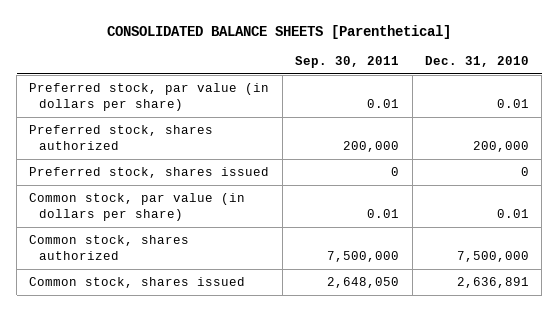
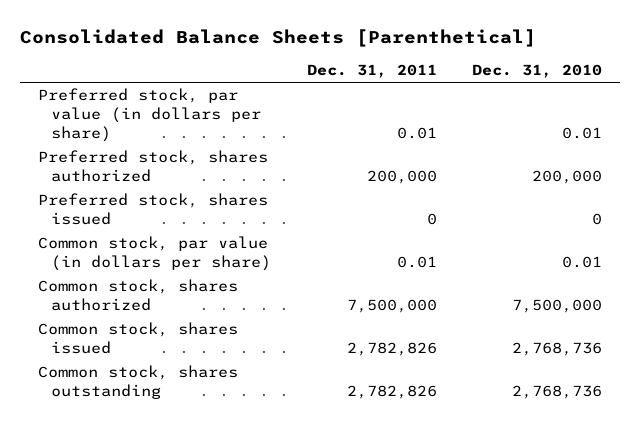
[107,24,452,39] CONSOLIDATED BALANCE SHEETS [Parenthetical] -> [20,29,537,48] Consolidated Balance Sheets [Parenthetical]
[295,56,400,69] Sep. 30, 2011 -> none
none -> [306,64,437,79] Dec. 31, 2011
[457,276,530,288] 2,636,891 -> [511,342,602,357] 2,768,736
none -> [38,365,239,400] Common stock, shares outstanding

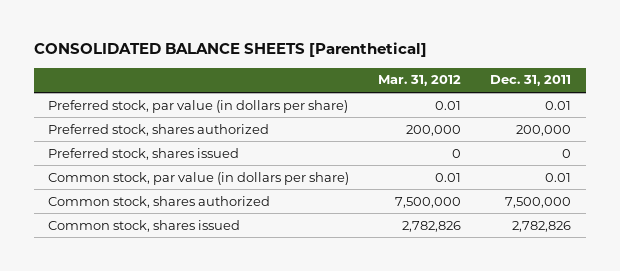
[20,29,537,48] Consolidated Balance Sheets [Parenthetical] -> [33,42,427,58] CONSOLIDATED BALANCE SHEETS [Parenthetical]
[471,64,602,79] Dec. 31, 2010 -> none
none -> [378,75,462,87] Mar. 31, 2012
[38,365,239,400] Common stock, shares outstanding -> none

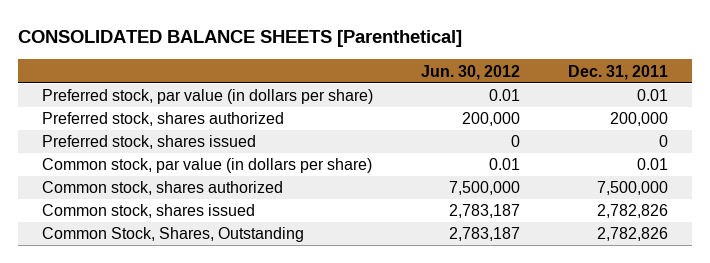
[378,75,462,87] Mar. 31, 2012 -> none
none -> [421,64,521,80] Jun. 30, 2012
none -> [42,227,305,243] Common Stock, Shares, Outstanding

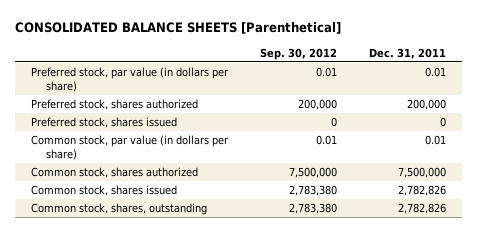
[421,64,521,80] Jun. 30, 2012 -> none
none -> [259,47,337,60] Sep. 30, 2012
[42,227,305,243] Common Stock, Shares, Outstanding -> [30,203,207,216] Common stock, shares, outstanding

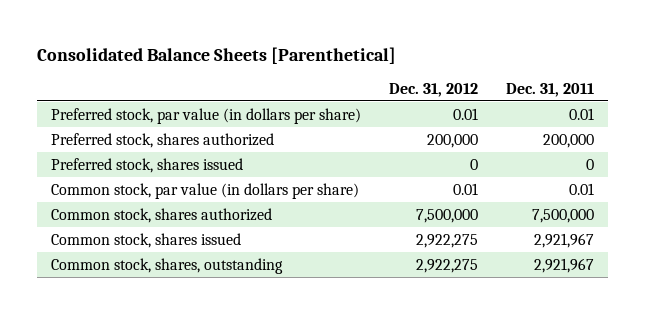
[14,22,341,35] CONSOLIDATED BALANCE SHEETS [Parenthetical] -> [36,46,396,64] Consolidated Balance Sheets [Parenthetical]
[259,47,337,60] Sep. 30, 2012 -> none
none -> [389,82,479,97] Dec. 31, 2012
[397,185,446,197] 2,782,826 -> [534,232,595,248] 2,921,967
[397,203,446,215] 2,782,826 -> [534,257,595,273] 2,921,967

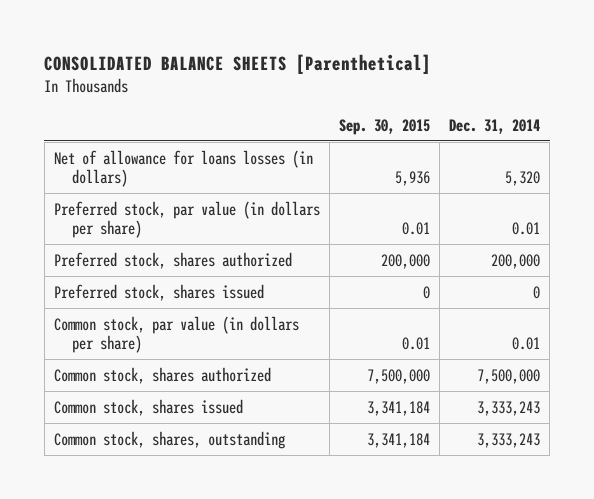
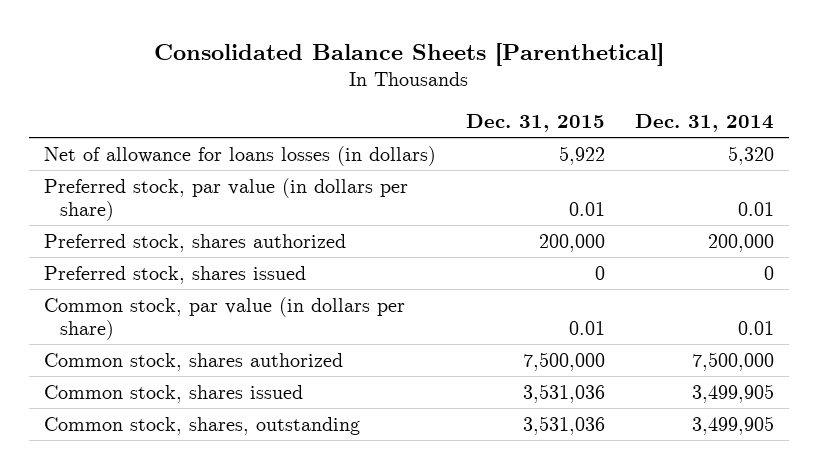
[44,54,432,75] CONSOLIDATED BALANCE SHEETS [Parenthetical] -> [154,42,665,66] Consolidated Balance Sheets [Parenthetical]
[338,118,430,135] Sep. 30, 2015 -> none
none -> [466,114,606,133] Dec. 31, 2015
[476,400,540,416] 3,333,243 -> [692,383,775,403] 3,499,905
[476,432,540,448] 3,333,243 -> [692,415,775,435] 3,499,905

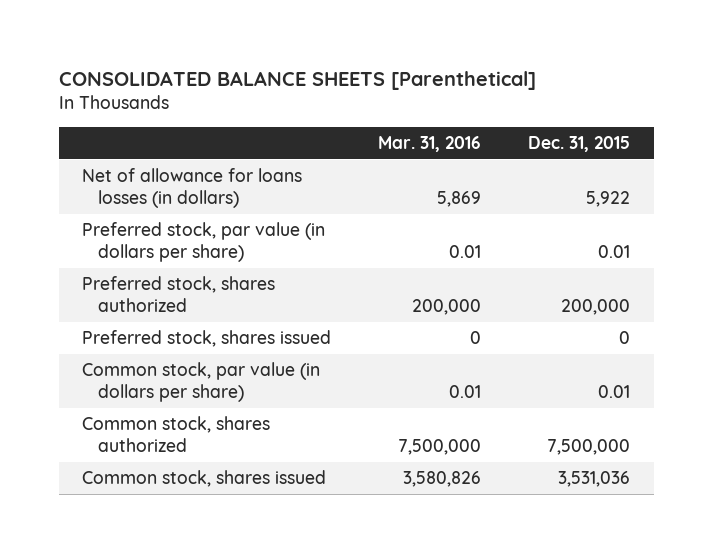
[154,42,665,66] Consolidated Balance Sheets [Parenthetical] -> [58,70,536,90] CONSOLIDATED BALANCE SHEETS [Parenthetical]
[635,114,775,133] Dec. 31, 2014 -> none
none -> [378,135,482,152] Mar. 31, 2016
[44,416,361,435] Common stock, shares, outstanding -> none

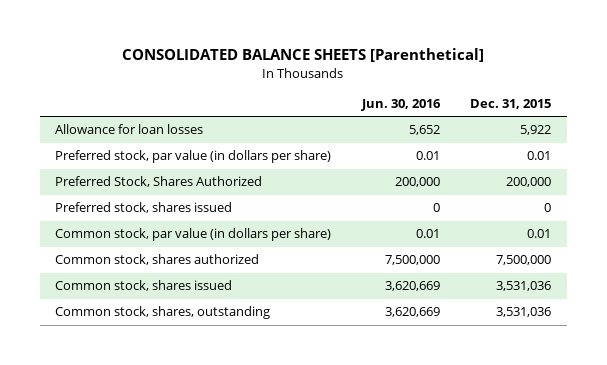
[378,135,482,152] Mar. 31, 2016 -> none
none -> [360,98,441,111] Jun. 30, 2016
[82,168,303,209] Net of allowance for loans losses (in dollars) -> [55,124,204,135] Allowance for loan losses
[82,276,276,313] Preferred stock, shares authorized -> [55,176,263,188] Preferred Stock, Shares Authorized
none -> [55,306,271,320] Common stock, shares, outstanding

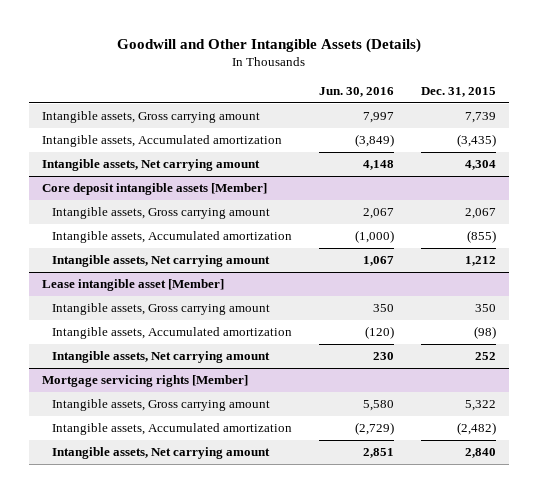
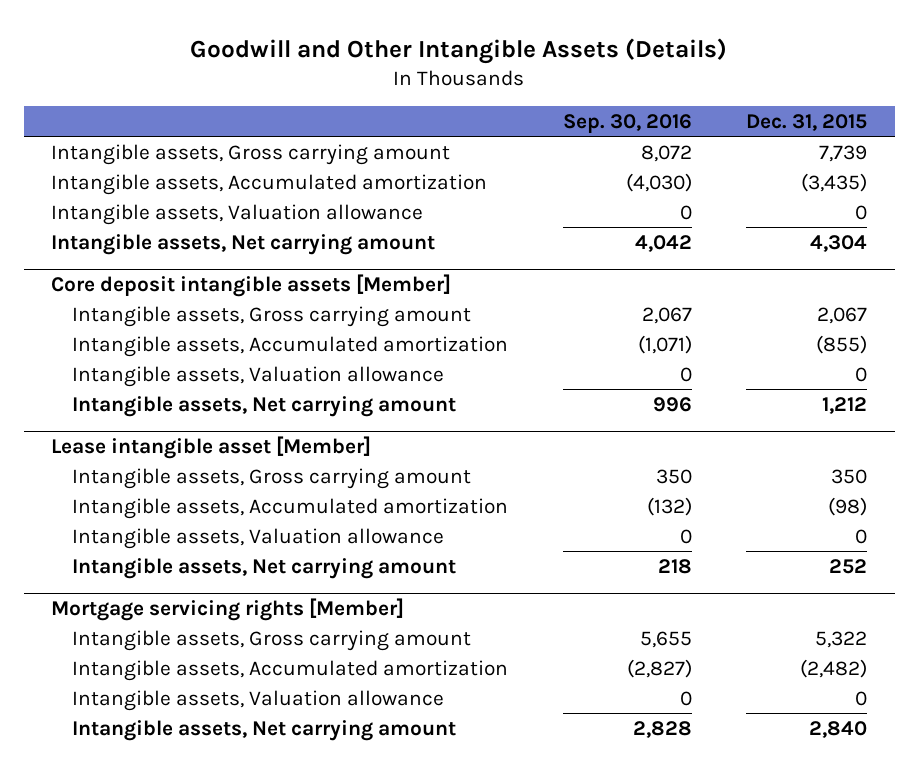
[318,86,394,97] Jun. 30, 2016 -> none
none -> [562,114,692,134] Sep. 30, 2016
none -> [51,203,424,225] Intangible assets, Valuation allowance
none -> [71,365,444,387] Intangible assets, Valuation allowance
none -> [71,527,444,549] Intangible assets, Valuation allowance
none -> [71,689,444,711] Intangible assets, Valuation allowance

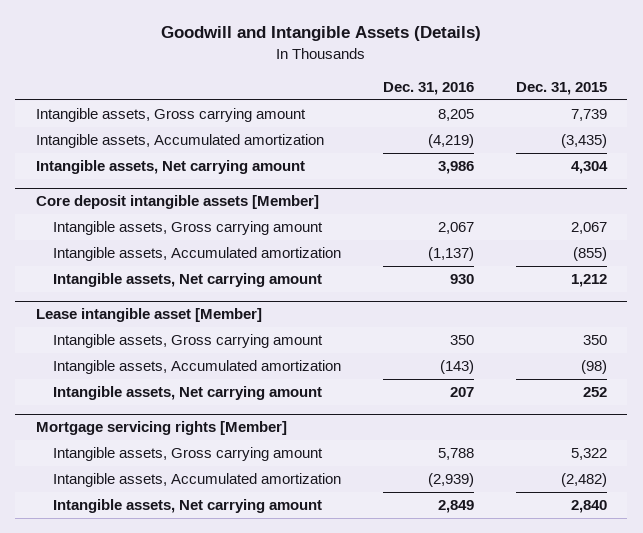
[190,37,728,64] Goodwill and Other Intangible Assets (Details) -> [161,26,482,42] Goodwill and Intangible Assets (Details)
[562,114,692,134] Sep. 30, 2016 -> none
none -> [382,81,474,95] Dec. 31, 2016
[51,203,424,225] Intangible assets, Valuation allowance -> none
[71,365,444,387] Intangible assets, Valuation allowance -> none
[71,527,444,549] Intangible assets, Valuation allowance -> none
[71,689,444,711] Intangible assets, Valuation allowance -> none

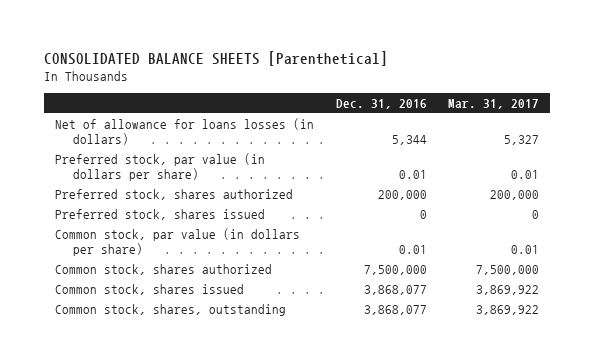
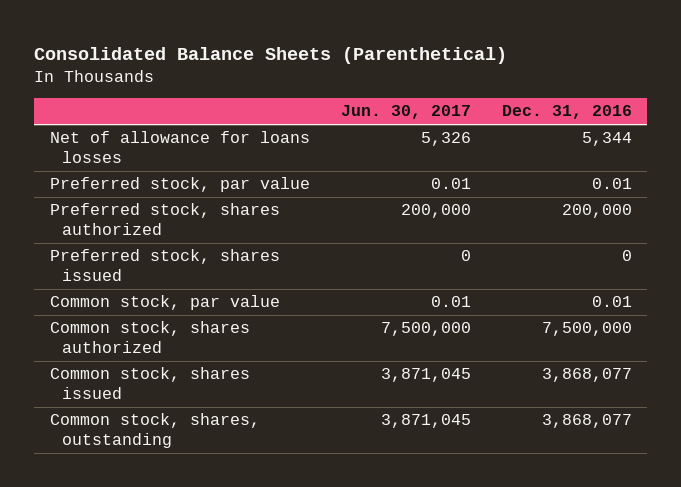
[43,51,388,67] CONSOLIDATED BALANCE SHEETS [Parenthetical] -> [34,46,508,64] Consolidated Balance Sheets (Parenthetical)
[448,98,540,109] Mar. 31, 2017 -> none
none -> [340,105,471,120] Jun. 30, 2017
[54,118,314,145] Net of allowance for loans losses (in dollars) -> [49,131,310,163] Net of allowance for loans losses
[54,153,265,181] Preferred stock, par value (in dollars per share) -> [49,177,310,193] Preferred stock, par value
[54,228,300,256] Common stock, par value (in dollars per share) -> [49,295,280,311] Common stock, par value

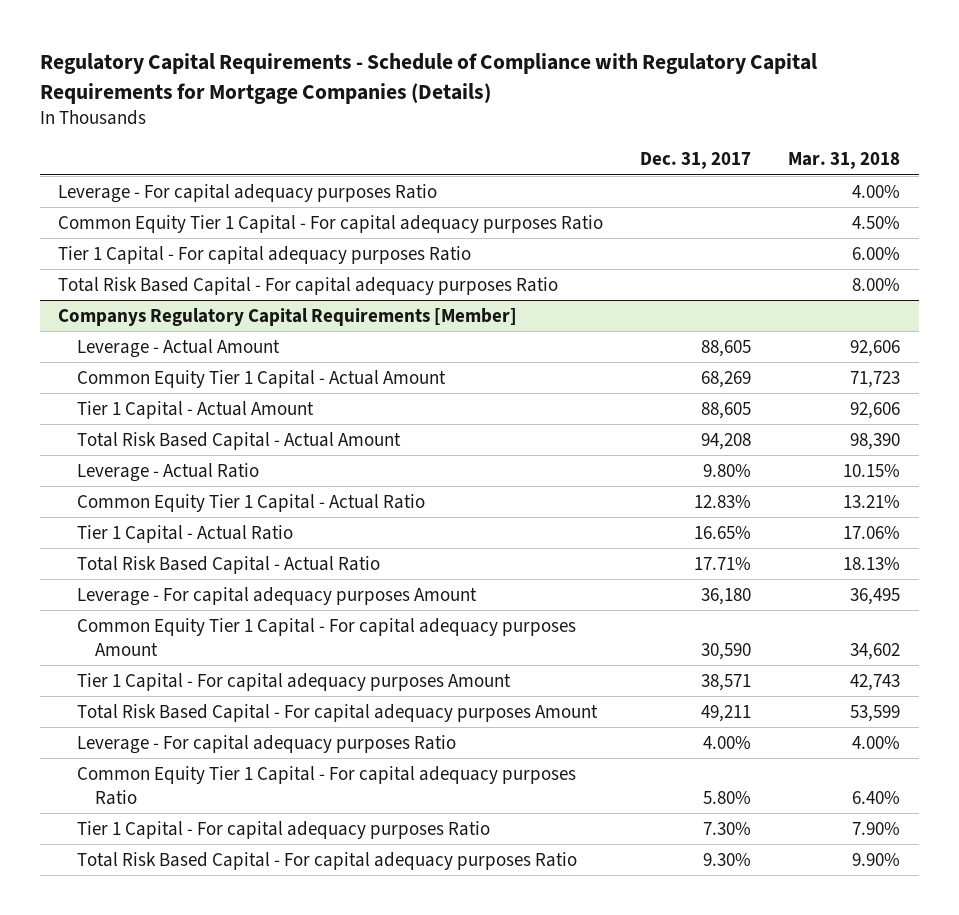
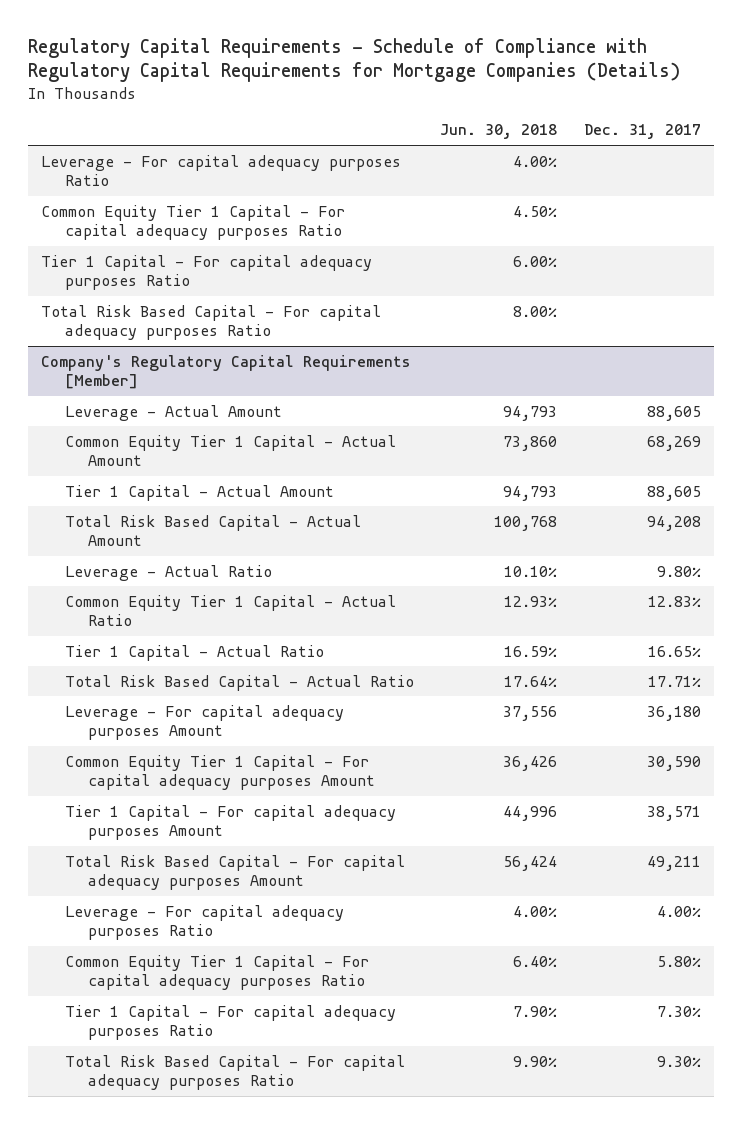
[788,152,901,170] Mar. 31, 2018 -> none
none -> [440,124,558,140] Jun. 30, 2018
[58,307,518,326] Companys Regulatory Capital Requirements [Member] -> [41,354,412,389] Company's Regulatory Capital Requirements [Member]

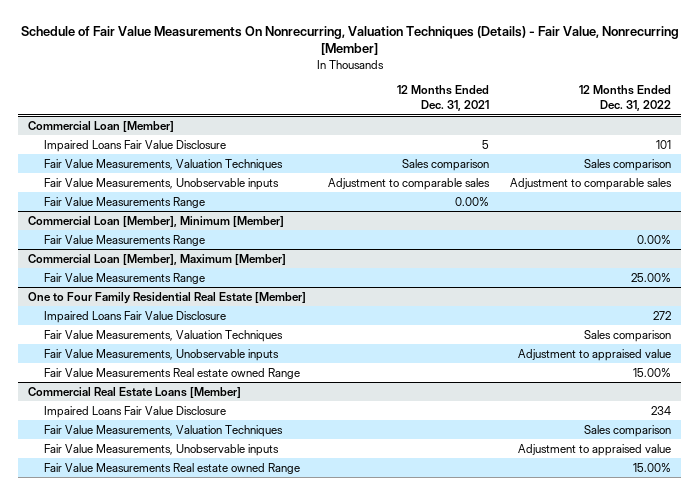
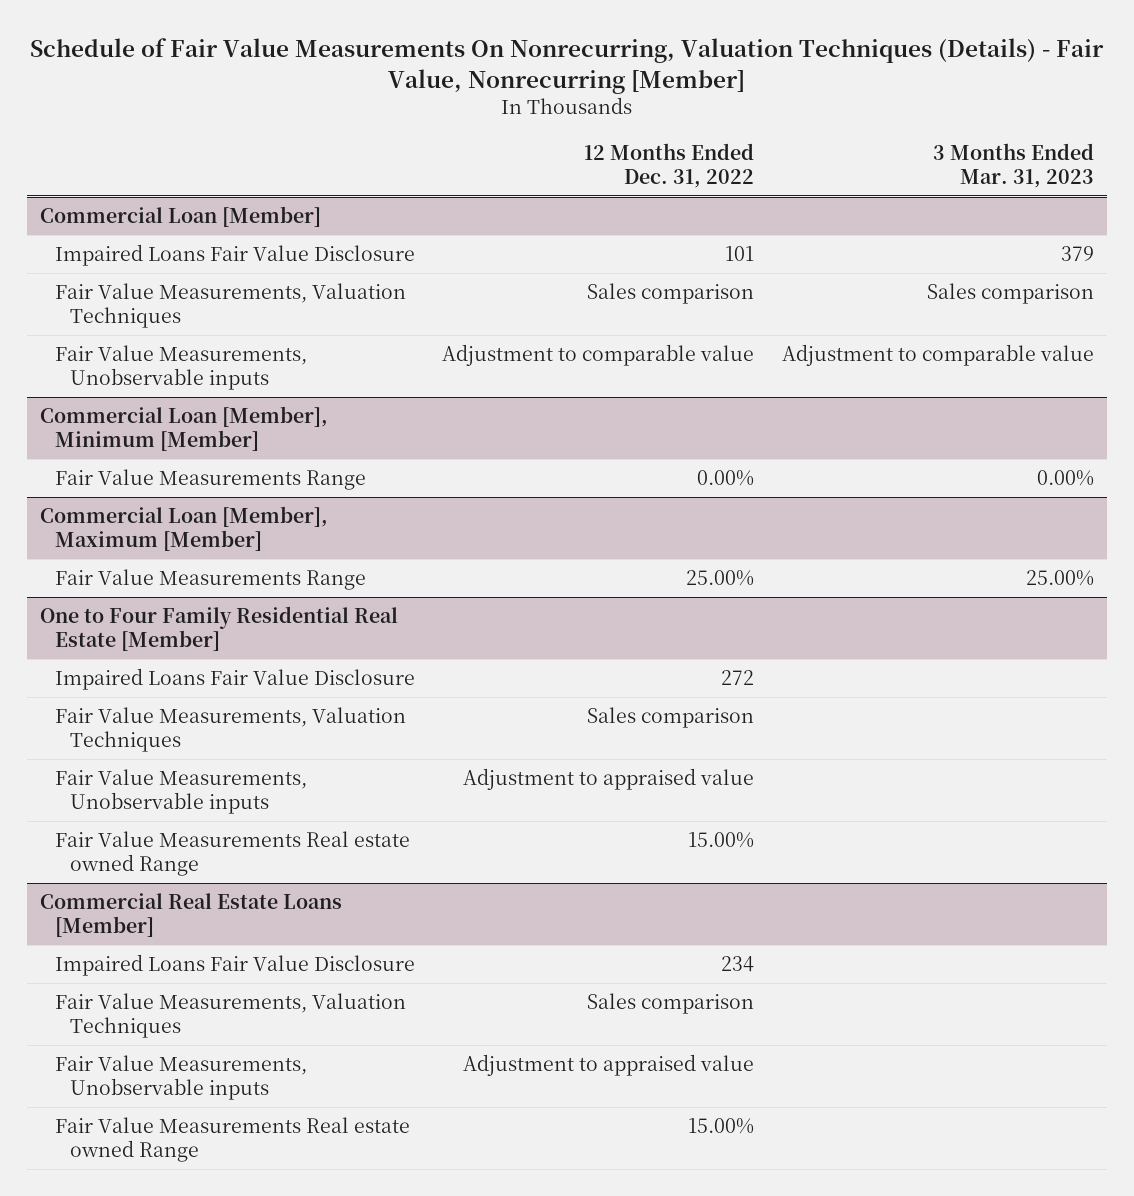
[396,85,489,112] 12 Months Ended Dec. 31, 2021 -> none
none -> [932,142,1094,188] 3 Months Ended Mar. 31, 2023
[43,196,205,208] Fair Value Measurements Range -> none
[509,177,672,190] Adjustment to comparable sales -> [442,344,755,367] Adjustment to comparable value

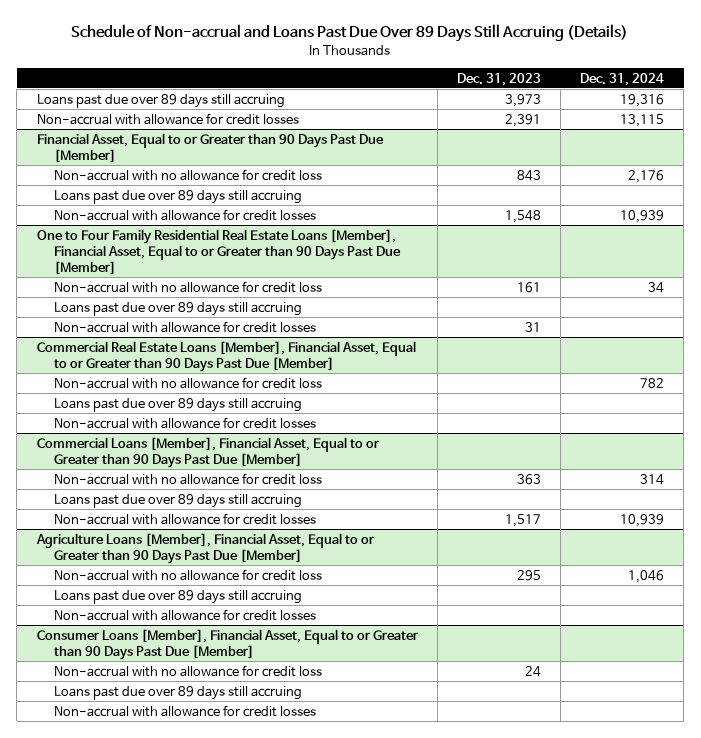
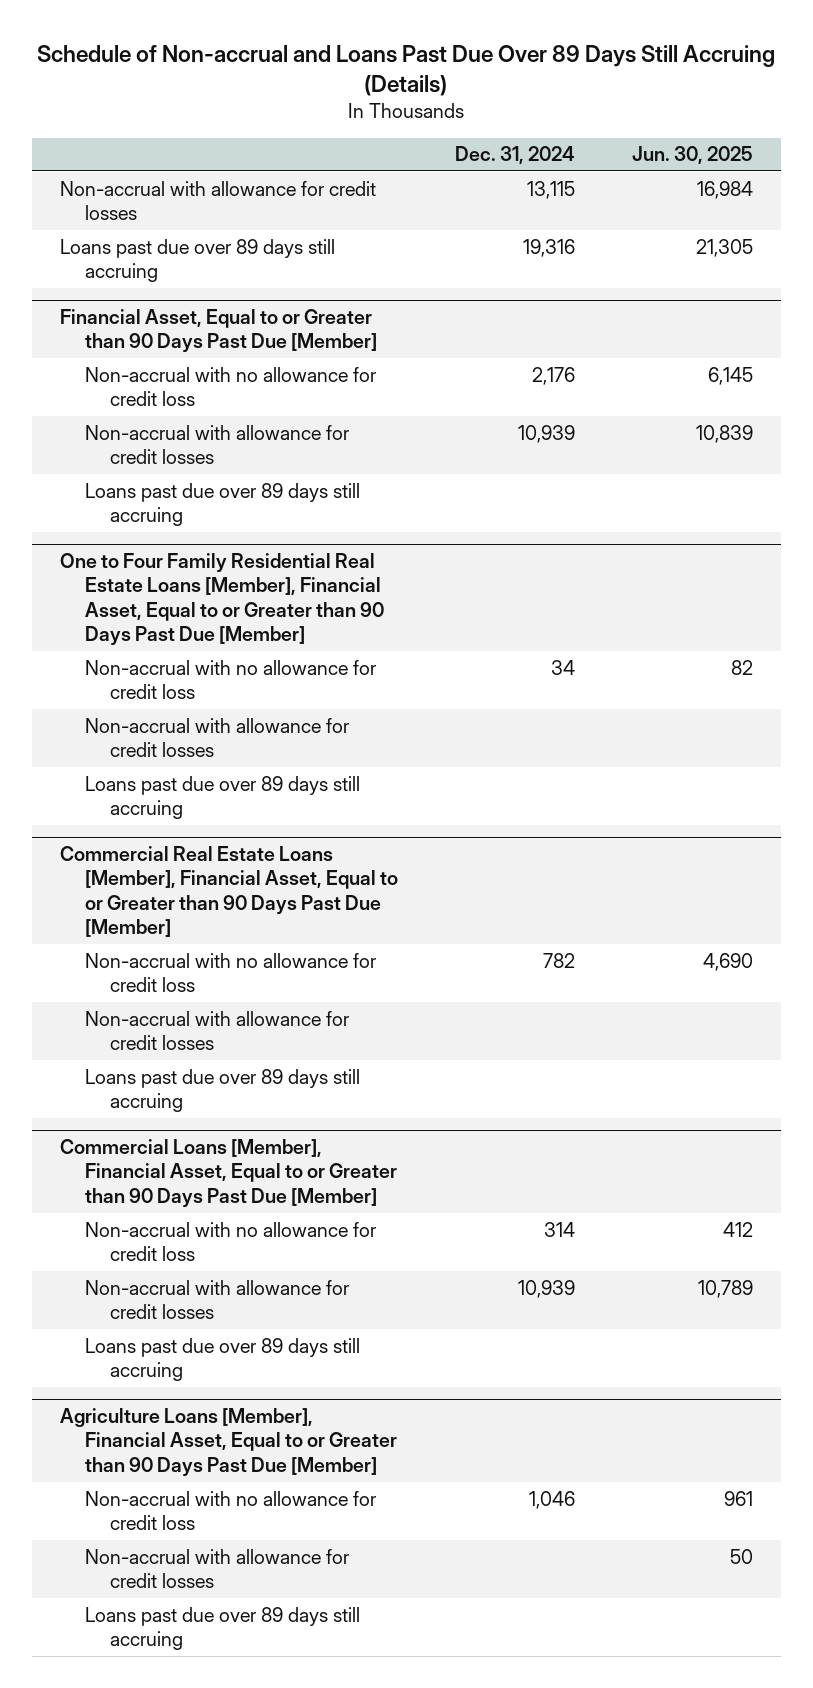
[456,72,541,86] Dec. 31, 2023 -> none
none -> [631,146,753,165] Jun. 30, 2025
[36,93,285,108] Loans past due over 89 days still accruing -> [60,238,336,283] Loans past due over 89 days still accruing
[53,189,302,204] Loans past due over 89 days still accruing -> [85,482,361,527] Loans past due over 89 days still accruing
[53,301,302,316] Loans past due over 89 days still accruing -> [85,775,361,820] Loans past due over 89 days still accruing
[53,397,302,412] Loans past due over 89 days still accruing -> [85,1068,361,1113] Loans past due over 89 days still accruing
[53,493,302,508] Loans past due over 89 days still accruing -> [85,1337,361,1382] Loans past due over 89 days still accruing
[53,589,302,604] Loans past due over 89 days still accruing -> none
[36,628,418,660] Consumer Loans [Member], Financial Asset, Equal to or Greater than 90 Days Past Due [Member] -> none
[53,664,322,677] Non-accrual with no allowance for credit loss -> none
[53,704,316,717] Non-accrual with allowance for credit losses -> none

